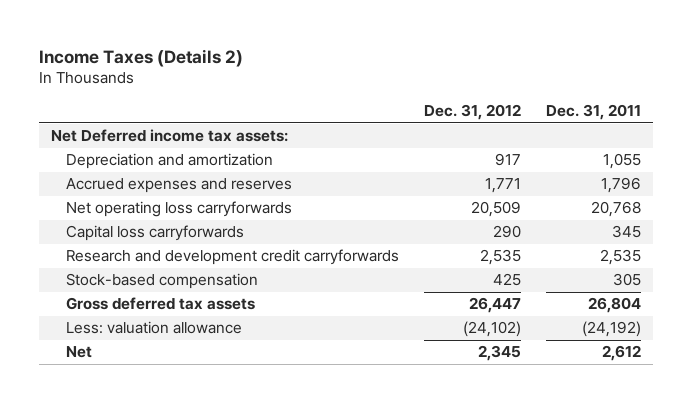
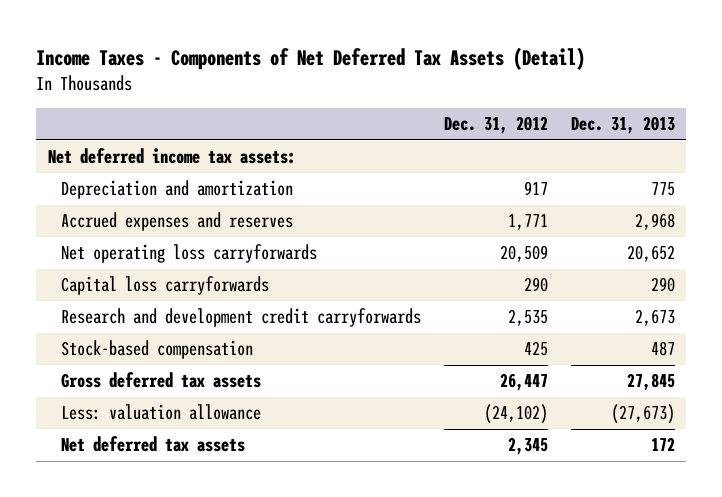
[38,48,243,67] Income Taxes (Details 2) -> [36,47,586,71] Income Taxes - Components of Net Deferred Tax Assets (Detail)
[545,104,641,121] Dec. 31, 2011 -> none
none -> [570,116,675,135] Dec. 31, 2013
[51,129,289,143] Net Deferred income tax assets: -> [47,148,296,165] Net deferred income tax assets:
[66,346,93,359] Net -> [61,436,246,453] Net deferred tax assets

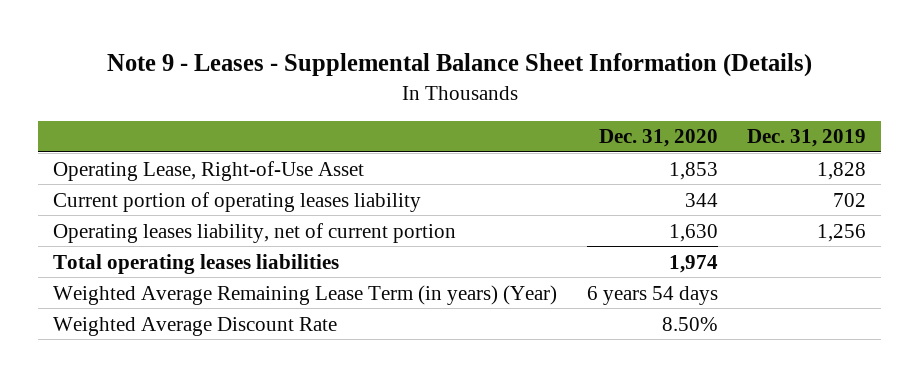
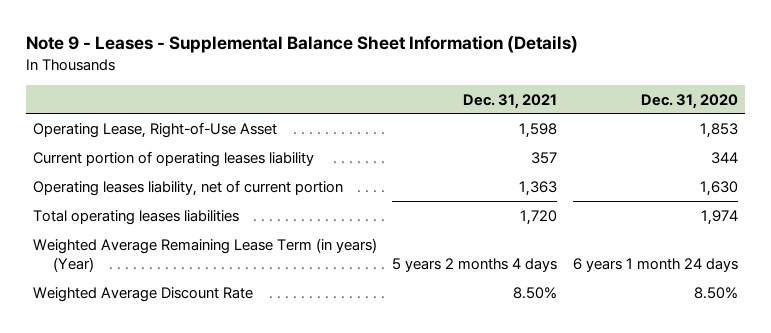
[747,129,867,148] Dec. 31, 2019 -> none
none -> [463,93,558,109] Dec. 31, 2021
[586,285,718,305] 6 years 54 days -> [572,258,738,273] 6 years 1 month 24 days

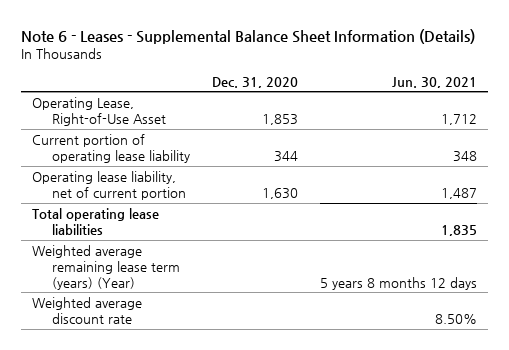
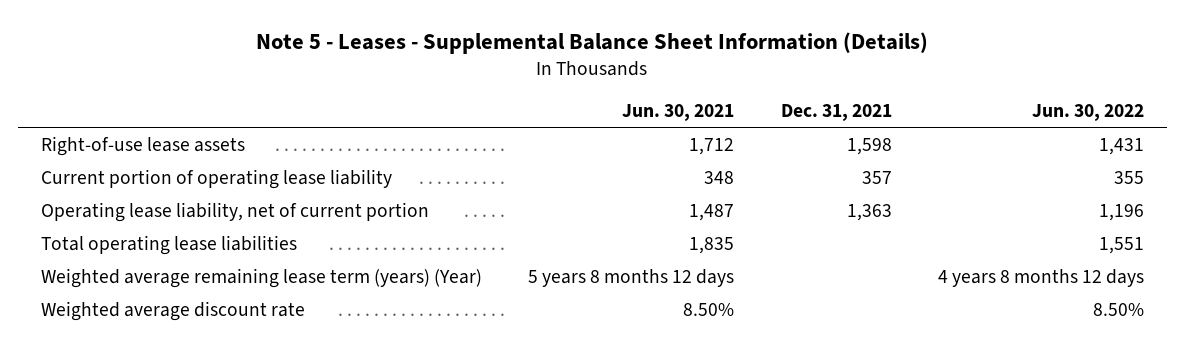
[21,28,476,44] Note 6 - Leases - Supplemental Balance Sheet Information (Details) -> [256,31,929,54] Note 5 - Leases - Supplemental Balance Sheet Information (Details)
[211,76,298,88] Dec. 31, 2020 -> none
none -> [780,104,892,122] Dec. 31, 2021
none -> [1031,104,1144,122] Jun. 30, 2022
[32,96,166,126] Operating Lease, Right-of-Use Asset -> [41,135,246,156] Right-of-use lease assets

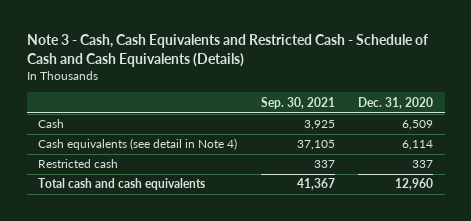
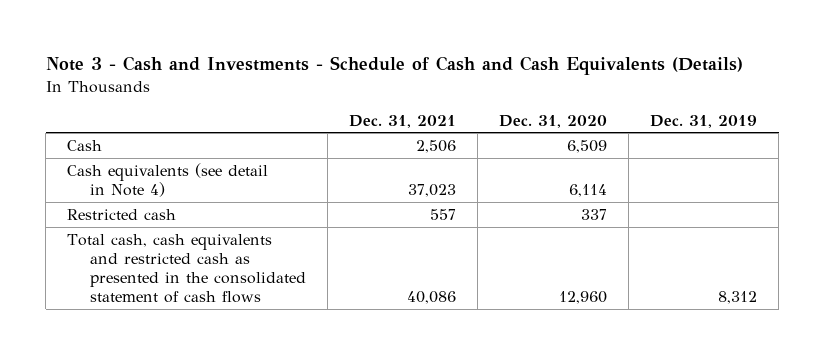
[26,34,428,68] Note 3 - Cash, Cash Equivalents and Restricted Cash - Schedule of Cash and Cash Equivalents (Details) -> [45,56,743,76] Note 3 - Cash and Investments - Schedule of Cash and Cash Equivalents (Details)
[260,96,335,109] Sep. 30, 2021 -> none
none -> [349,114,457,128] Dec. 31, 2021
none -> [650,114,758,128] Dec. 31, 2019
[38,178,206,191] Total cash and cash equivalents -> [67,233,307,303] Total cash, cash equivalents and restricted cash as presented in the consolidated statement of cash flows

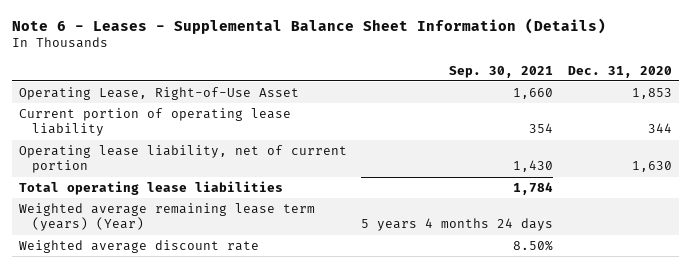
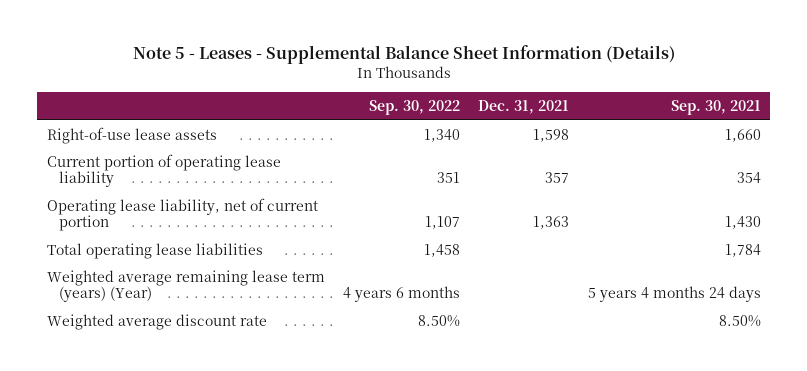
[11,17,606,34] Note 6 - Leases - Supplemental Balance Sheet Information (Details) -> [132,45,675,65] Note 5 - Leases - Supplemental Balance Sheet Information (Details)
[567,65,672,78] Dec. 31, 2020 -> none
none -> [368,100,460,116] Sep. 30, 2022
none -> [478,100,570,115] Dec. 31, 2021
[18,86,299,100] Operating Lease, Right-of-Use Asset -> [46,126,217,144] Right-of-use lease assets

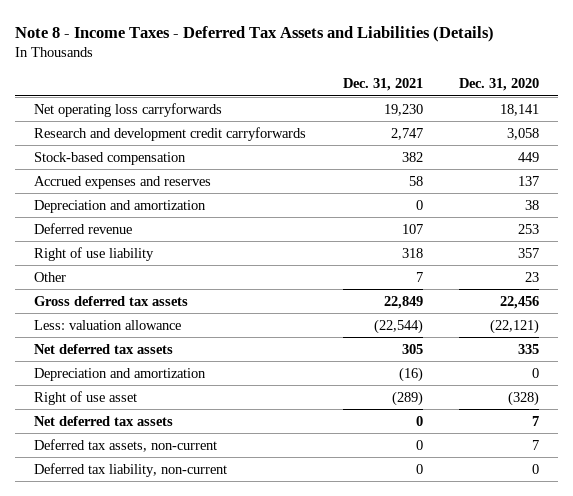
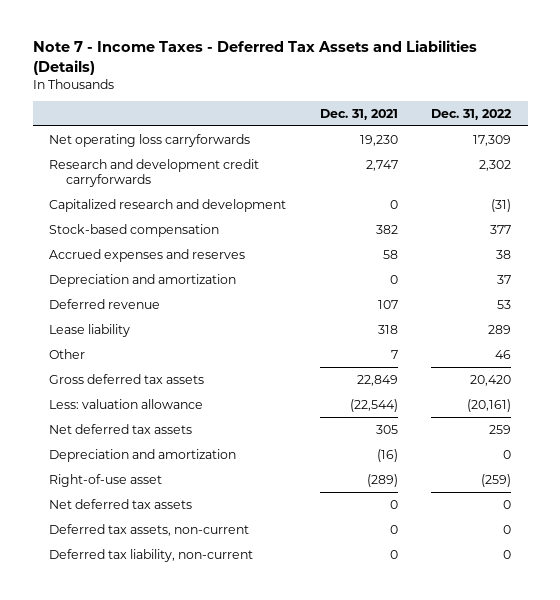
[15,25,495,42] Note 8 - Income Taxes - Deferred Tax Assets and Liabilities (Details) -> [32,40,477,75] Note 7 - Income Taxes - Deferred Tax Assets and Liabilities (Details)
[459,78,540,92] Dec. 31, 2020 -> none
none -> [430,108,512,120] Dec. 31, 2022
none -> [49,198,287,212] Capitalized research and development
[33,246,154,261] Right of use liability -> [49,323,131,337] Lease liability
[33,390,137,405] Right of use asset -> [49,473,163,487] Right-of-use asset

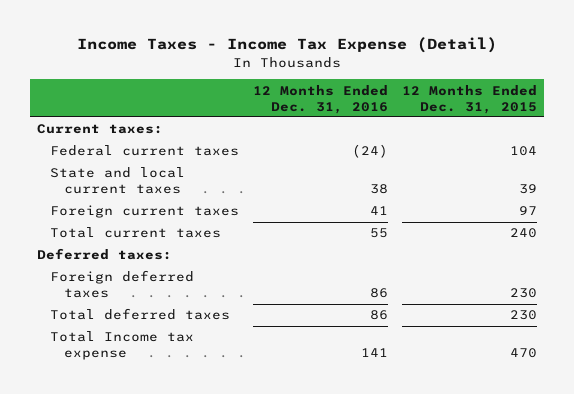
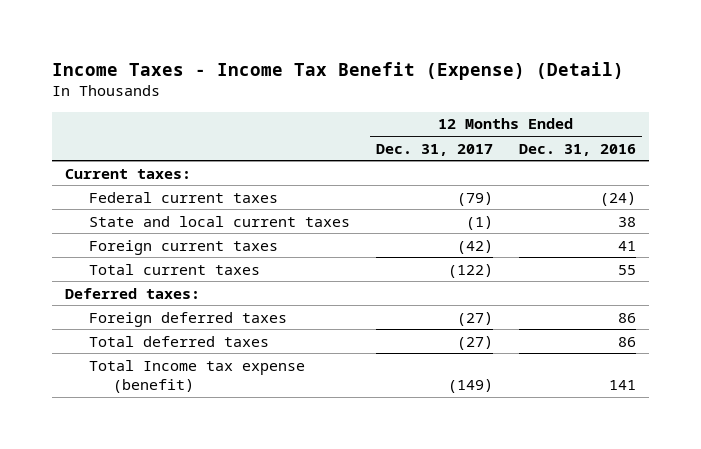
[77,37,498,54] Income Taxes - Income Tax Expense (Detail) -> [52,61,625,80] Income Taxes - Income Tax Benefit (Expense) (Detail)
[402,84,538,114] 12 Months Ended Dec. 31, 2015 -> none
none -> [375,143,493,156] Dec. 31, 2017
[50,331,195,361] Total Income tax expense -> [89,359,306,394] Total Income tax expense (benefit)

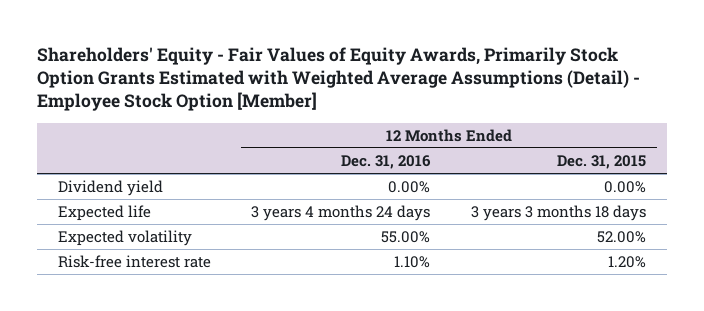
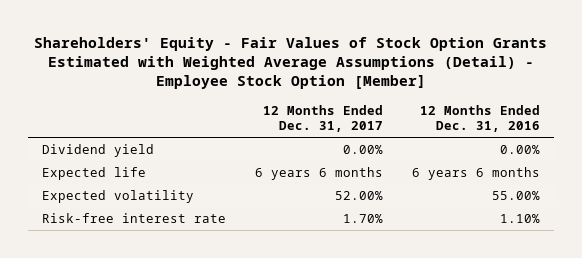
[37,46,641,112] Shareholders' Equity - Fair Values of Equity Awards, Primarily Stock Option Grants Estimated with Weighted Average Assumptions (Detail) - Employee Stock Option [Member] -> [34,36,548,90] Shareholders' Equity - Fair Values of Stock Option Grants Estimated with Weighted Average Assumptions (Detail) - Employee Stock Option [Member]
[557,154,647,169] Dec. 31, 2015 -> none
none -> [263,104,384,133] 12 Months Ended Dec. 31, 2017
[251,205,431,222] 3 years 4 months 24 days -> [411,167,540,181] 6 years 6 months

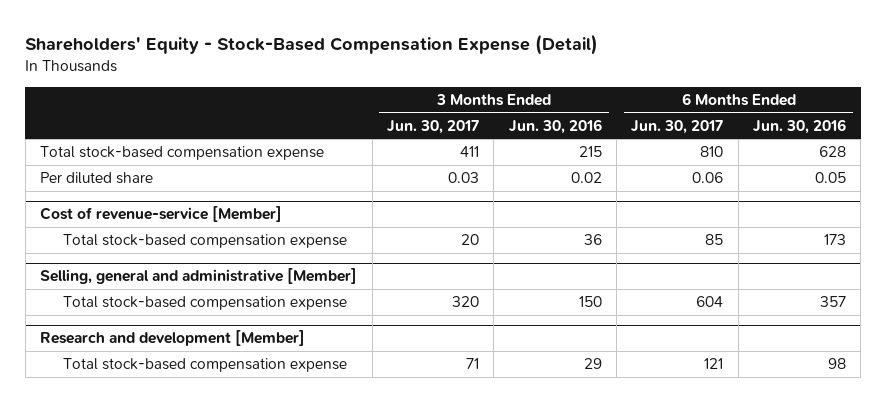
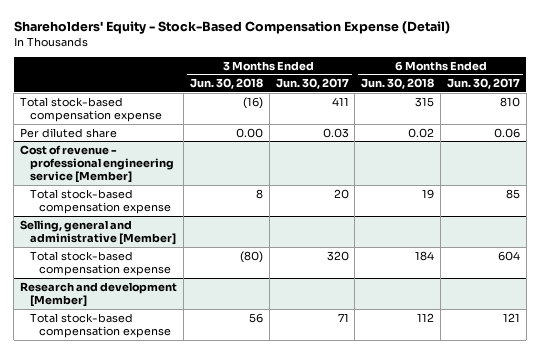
[508,118,602,134] Jun. 30, 2016 -> none
[752,118,846,134] Jun. 30, 2016 -> none
none -> [189,78,263,90] Jun. 30, 2018
none -> [361,78,435,90] Jun. 30, 2018
[40,206,283,223] Cost of revenue-service [Member] -> [20,144,174,184] Cost of revenue - professional engineering service [Member]

